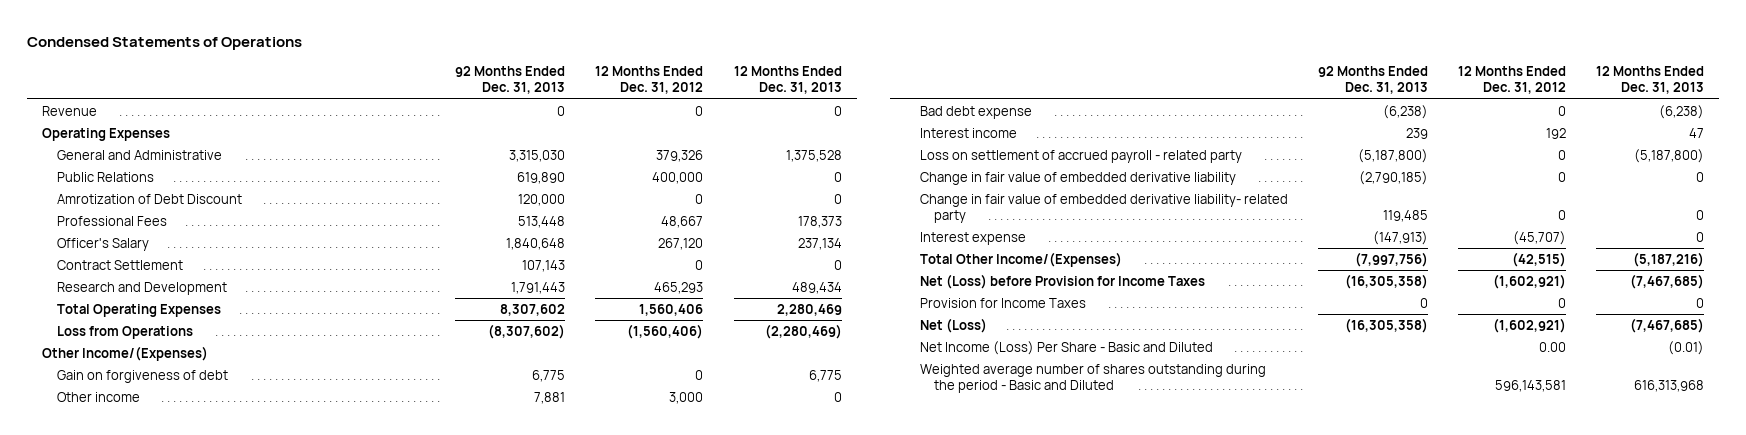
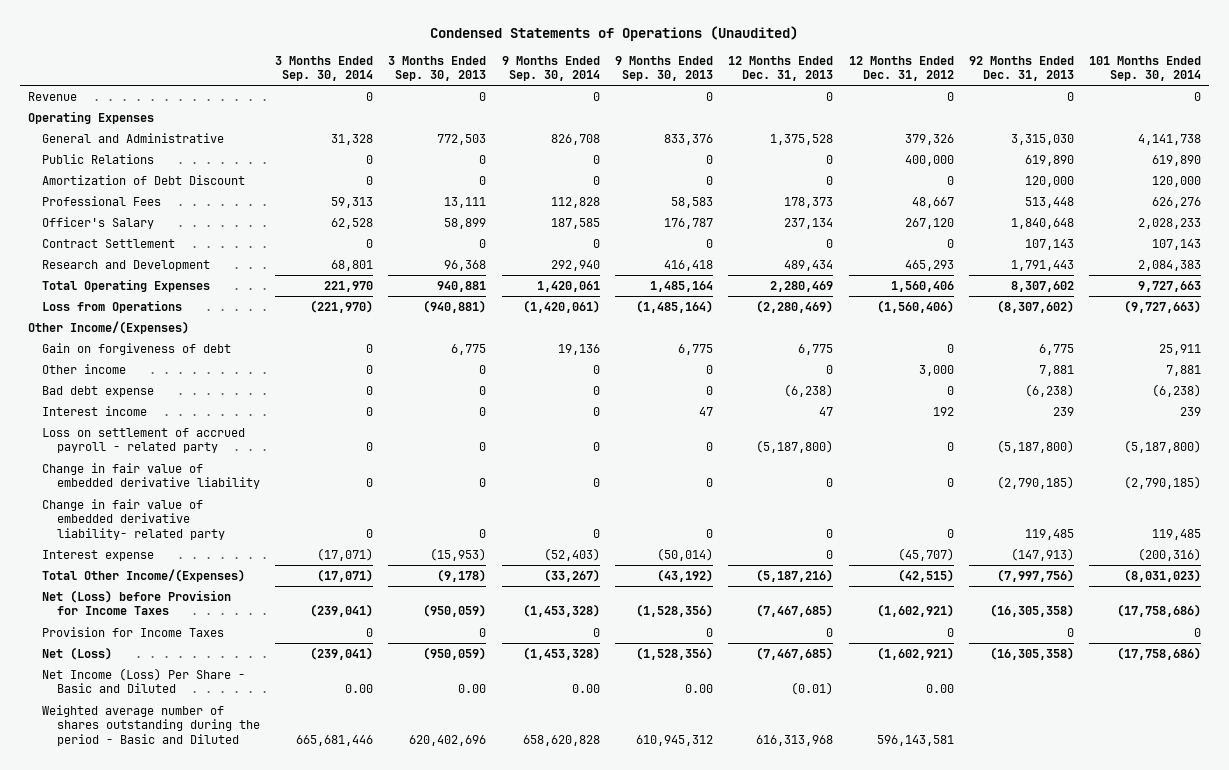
[26,37,302,51] Condensed Statements of Operations -> [430,26,799,42] Condensed Statements of Operations (Unaudited)
none -> [275,55,374,81] 3 Months Ended Sep. 30, 2014
none -> [388,55,487,81] 3 Months Ended Sep. 30, 2013
none -> [501,55,600,81] 9 Months Ended Sep. 30, 2014
none -> [615,55,714,81] 9 Months Ended Sep. 30, 2013
none -> [1089,55,1202,81] 101 Months Ended Sep. 30, 2014
[56,193,242,204] Amrotization of Debt Discount -> [42,174,246,185] Amortization of Debt Discount

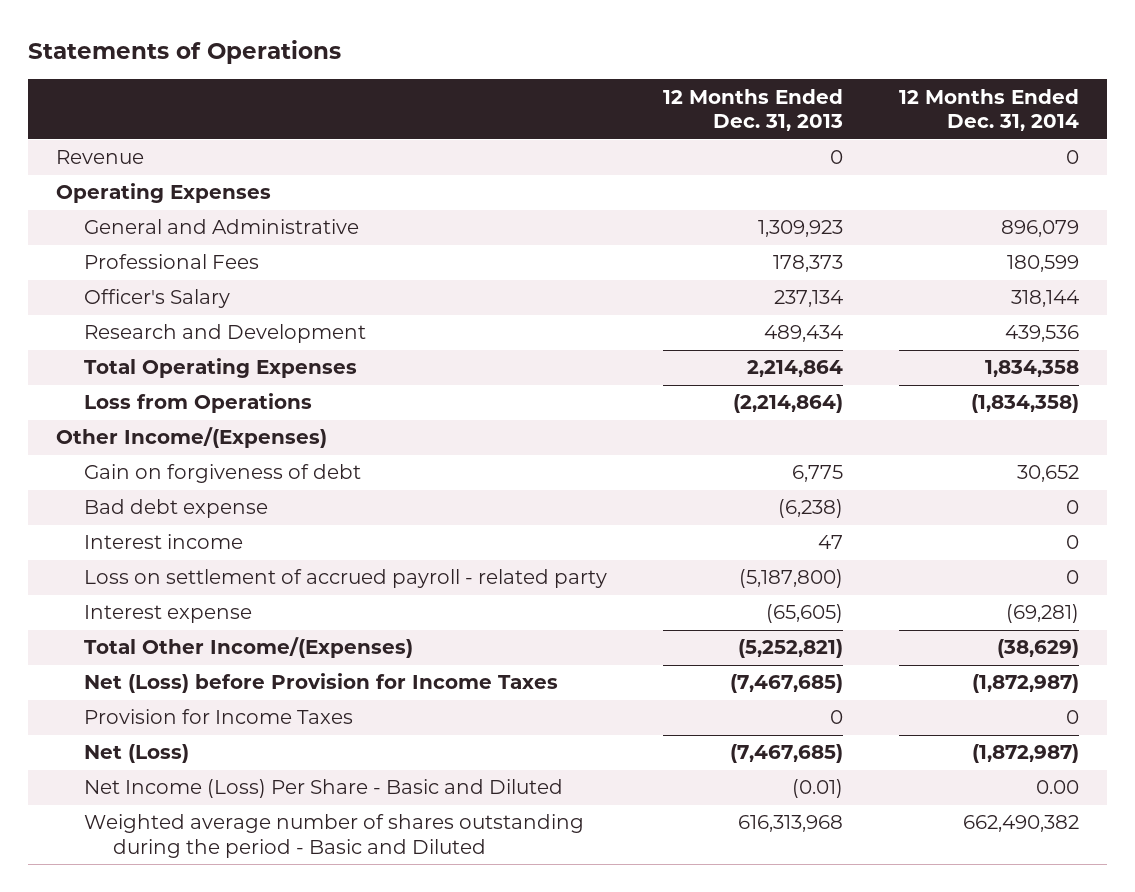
[430,26,799,42] Condensed Statements of Operations (Unaudited) -> [28,40,342,65] Statements of Operations
[275,55,374,81] 3 Months Ended Sep. 30, 2014 -> none
[388,55,487,81] 3 Months Ended Sep. 30, 2013 -> none
[501,55,600,81] 9 Months Ended Sep. 30, 2014 -> none
[615,55,714,81] 9 Months Ended Sep. 30, 2013 -> none
[848,55,954,81] 12 Months Ended Dec. 31, 2012 -> none
[968,55,1074,81] 92 Months Ended Dec. 31, 2013 -> none
[1089,55,1202,81] 101 Months Ended Sep. 30, 2014 -> none
none -> [898,88,1079,132] 12 Months Ended Dec. 31, 2014
[42,153,155,164] Public Relations -> none
[42,174,246,185] Amortization of Debt Discount -> none
[770,133,834,145] 1,375,528 -> [758,220,844,238] 1,309,923
[42,238,176,248] Contract Settlement -> none
[770,280,834,292] 2,280,469 -> [747,360,844,378] 2,214,864
[756,299,834,313] (2,280,469) -> [733,394,844,414] (2,214,864)
[42,363,127,374] Other income -> none
[42,462,260,490] Change in fair value of embedded derivative liability -> none
[42,498,225,540] Change in fair value of embedded derivative liability- related party -> none
[826,549,834,559] 0 -> [766,604,844,624] (65,605)
[756,568,834,582] (5,187,216) -> [738,639,844,659] (5,252,821)

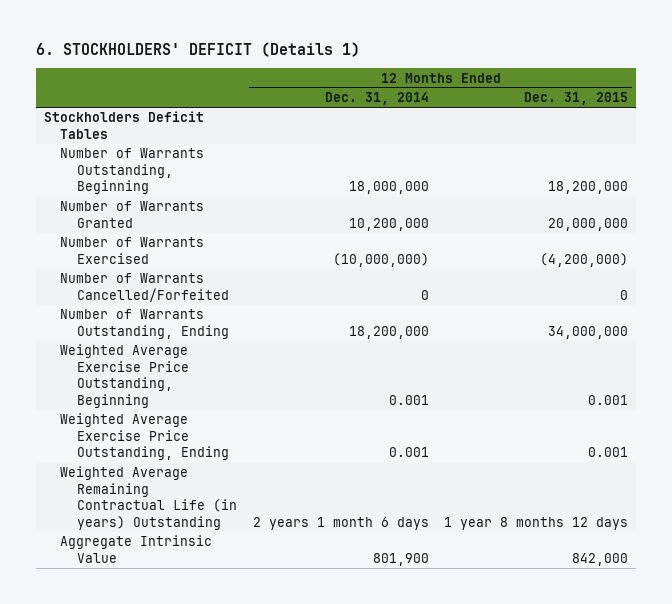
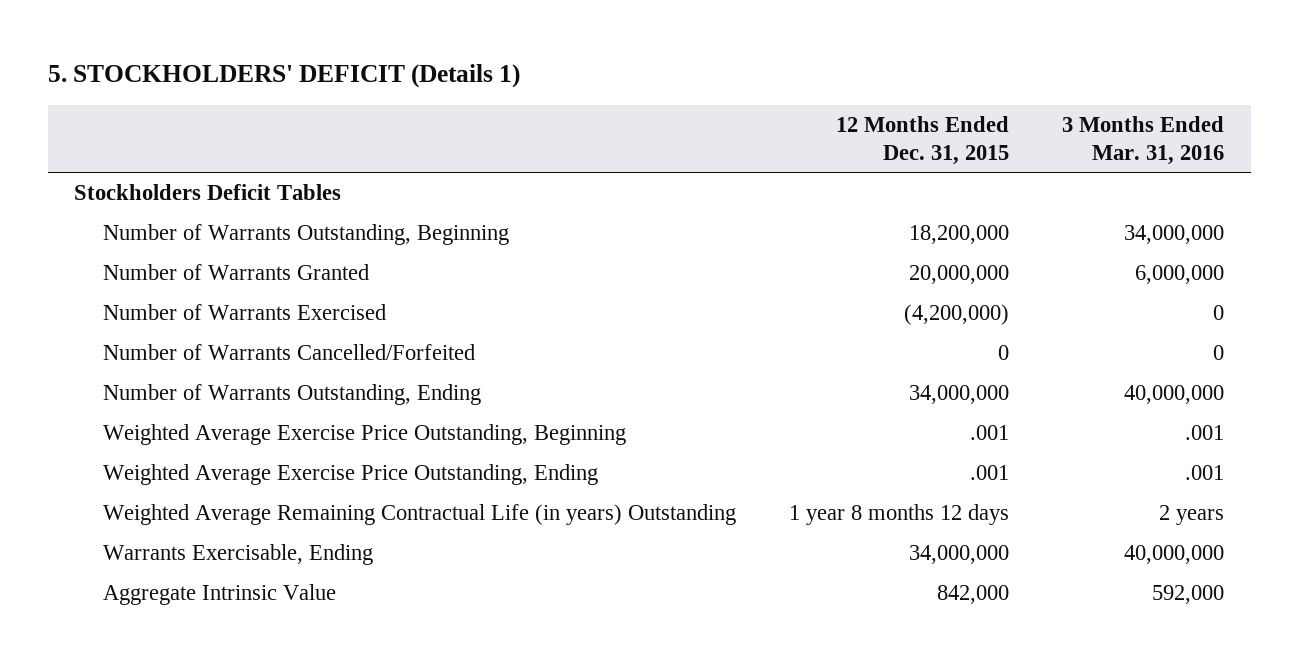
[35,42,360,58] 6. STOCKHOLDERS' DEFICIT (Details 1) -> [47,64,520,89] 5. STOCKHOLDERS' DEFICIT (Details 1)
[324,92,429,106] Dec. 31, 2014 -> none
none -> [1062,115,1225,165] 3 Months Ended Mar. 31, 2016
[588,394,629,405] 0.001 -> [970,425,1010,441] .001
[588,447,629,458] 0.001 -> [970,465,1010,481] .001
none -> [102,544,373,566] Warrants Exercisable, Ending

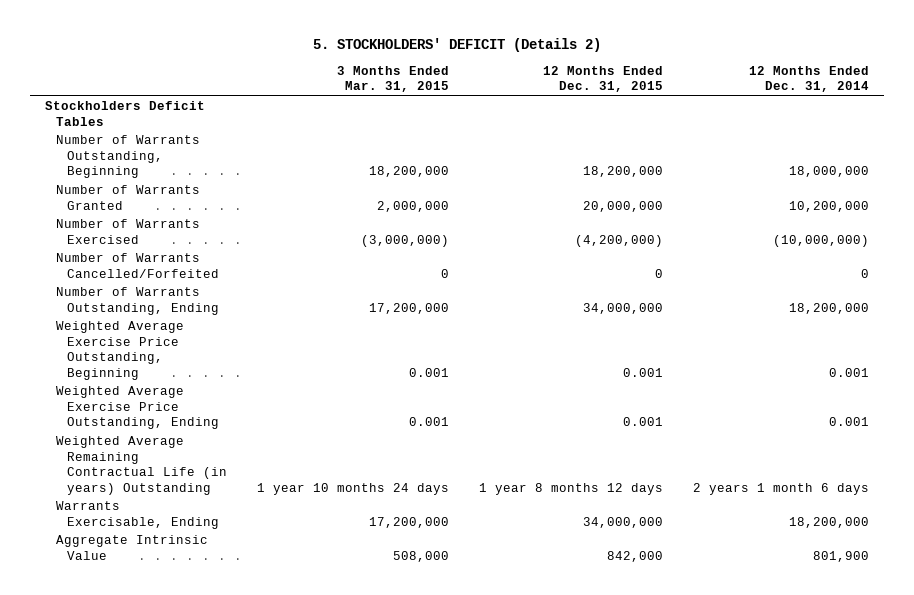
[47,64,520,89] 5. STOCKHOLDERS' DEFICIT (Details 1) -> [312,37,601,52] 5. STOCKHOLDERS' DEFICIT (Details 2)
[1062,115,1225,165] 3 Months Ended Mar. 31, 2016 -> none
none -> [337,65,450,93] 3 Months Ended Mar. 31, 2015
none -> [749,65,870,93] 12 Months Ended Dec. 31, 2014
[970,425,1010,441] .001 -> [623,367,664,377] 0.001
[970,465,1010,481] .001 -> [623,417,664,427] 0.001

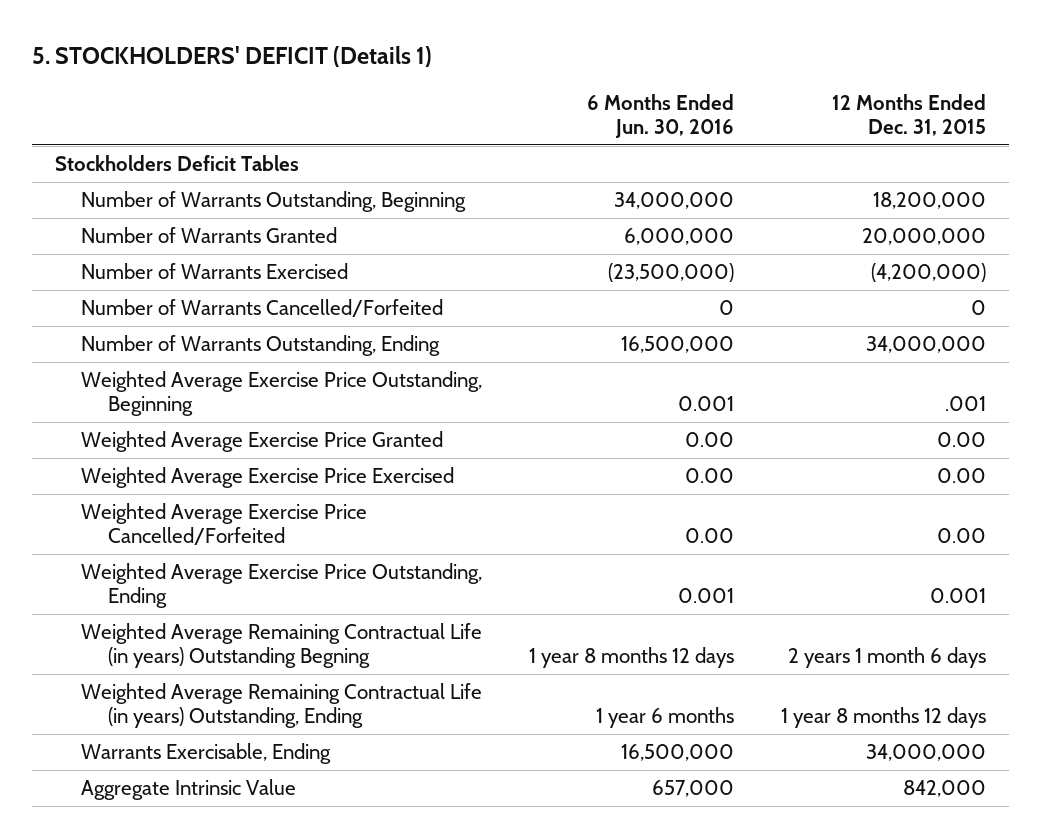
[312,37,601,52] 5. STOCKHOLDERS' DEFICIT (Details 2) -> [31,45,432,67] 5. STOCKHOLDERS' DEFICIT (Details 1)
[337,65,450,93] 3 Months Ended Mar. 31, 2015 -> none
[749,65,870,93] 12 Months Ended Dec. 31, 2014 -> none
none -> [587,93,735,138] 6 Months Ended Jun. 30, 2016
[623,367,664,377] 0.001 -> [945,396,987,412] .001
none -> [81,431,444,453] Weighted Average Exercise Price Granted
none -> [81,467,455,489] Weighted Average Exercise Price Exercised
none -> [81,503,368,546] Weighted Average Exercise Price Cancelled/Forfeited
[55,436,228,495] Weighted Average Remaining Contractual Life (in years) Outstanding -> [81,623,483,669] Weighted Average Remaining Contractual Life (in years) Outstanding Begning
[479,482,664,495] 1 year 8 months 12 days -> [788,647,987,669] 2 years 1 month 6 days
none -> [81,683,483,729] Weighted Average Remaining Contractual Life (in years) Outstanding, Ending

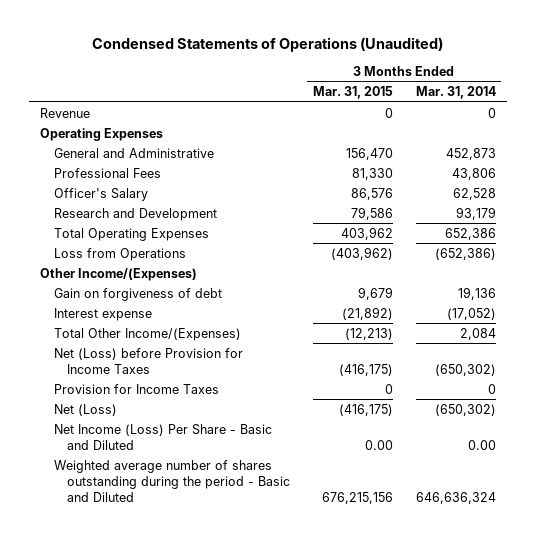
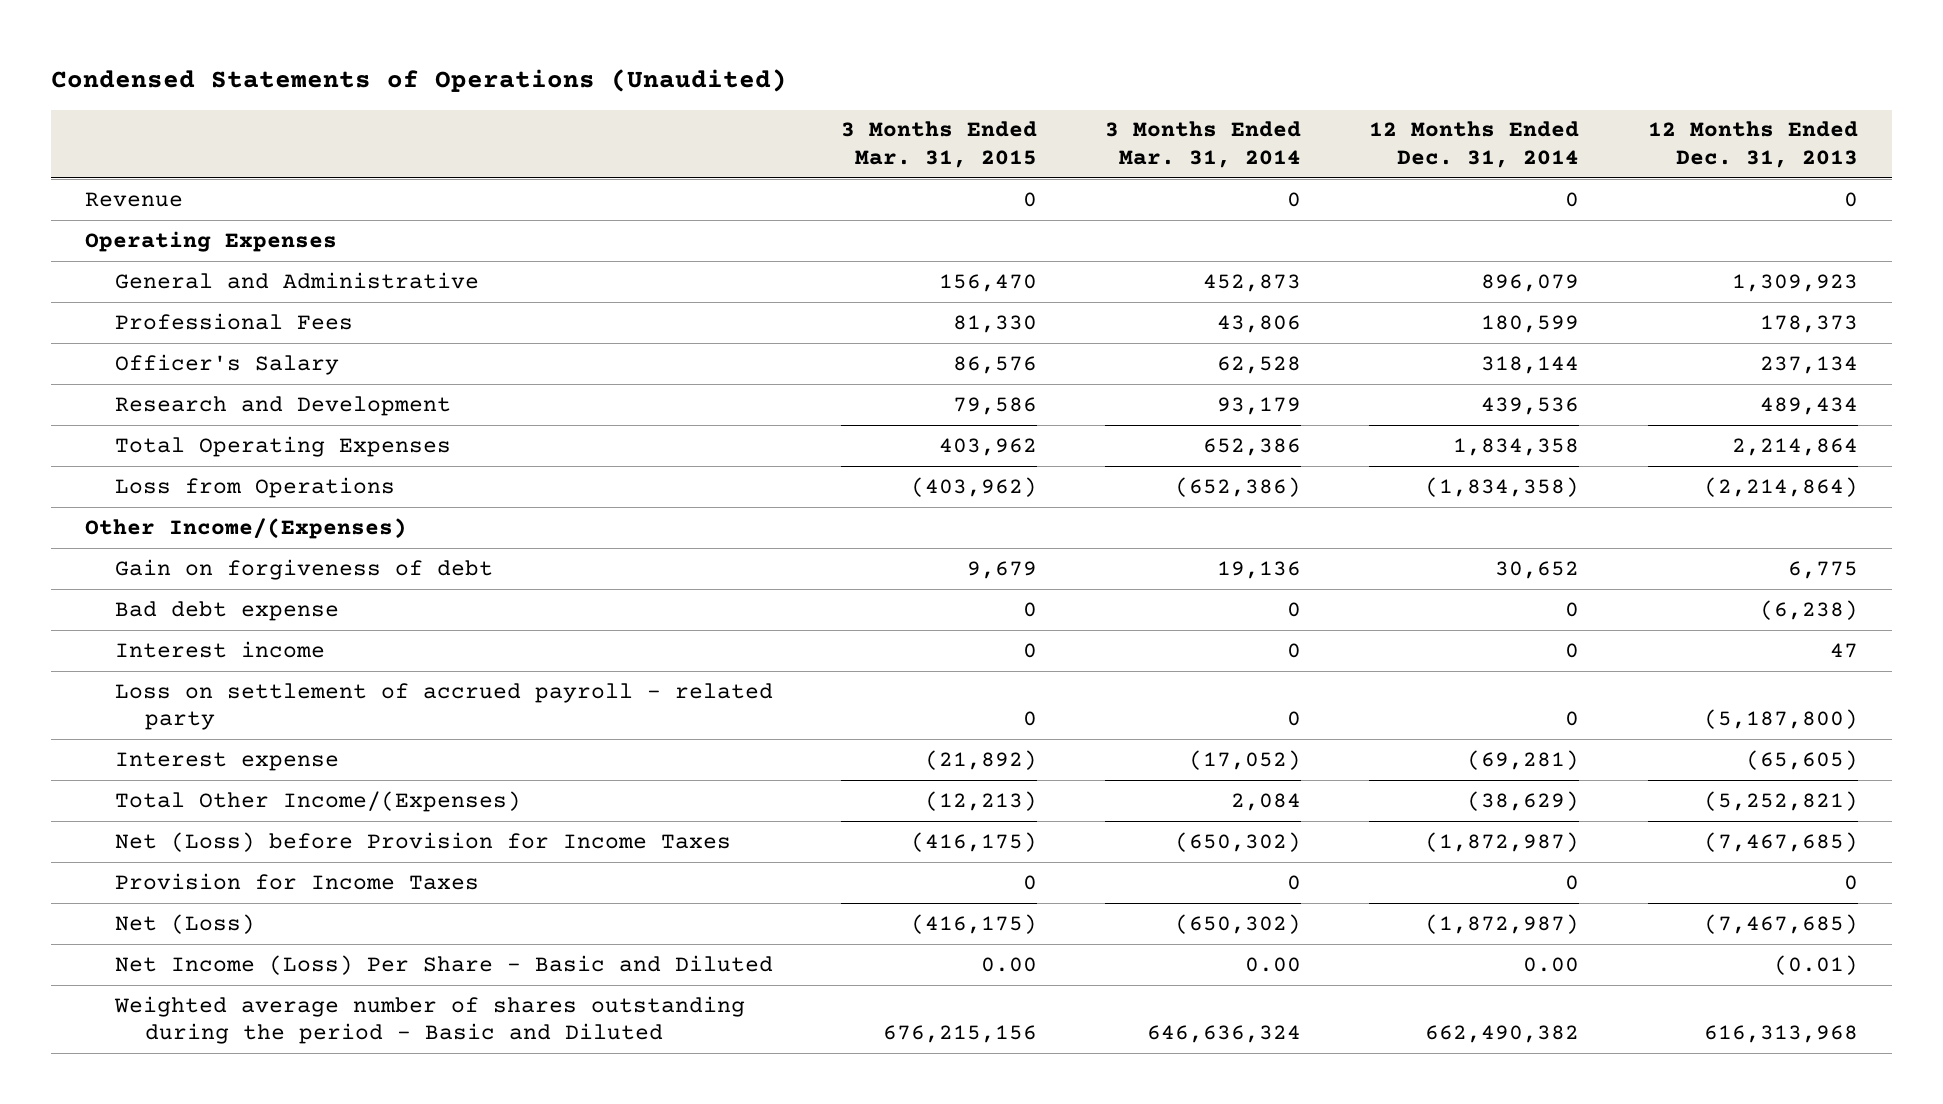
none -> [1369,121,1580,168] 12 Months Ended Dec. 31, 2014
none -> [1647,121,1858,168] 12 Months Ended Dec. 31, 2013
none -> [115,600,340,621] Bad debt expense
none -> [115,640,326,658] Interest income
none -> [115,682,774,731] Loss on settlement of accrued payroll - related party

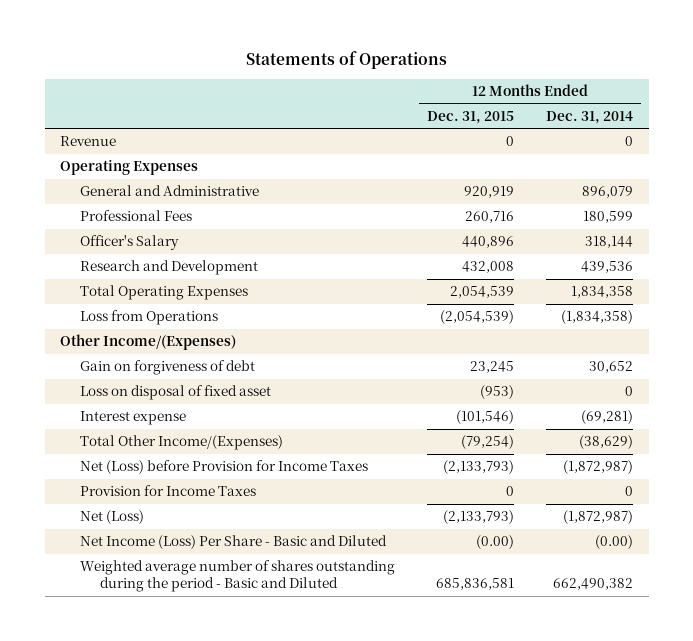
[51,68,788,92] Condensed Statements of Operations (Unaudited) -> [245,51,447,70] Statements of Operations
[841,121,1038,168] 3 Months Ended Mar. 31, 2015 -> none
[1105,121,1302,168] 3 Months Ended Mar. 31, 2014 -> none
[1647,121,1858,168] 12 Months Ended Dec. 31, 2013 -> none
none -> [427,110,515,124] Dec. 31, 2015
[115,600,340,621] Bad debt expense -> none
[115,640,326,658] Interest income -> none
[115,682,774,731] Loss on settlement of accrued payroll - related party -> none
none -> [80,385,272,401] Loss on disposal of fixed asset
[1523,956,1580,972] 0.00 -> [594,535,633,550] (0.00)

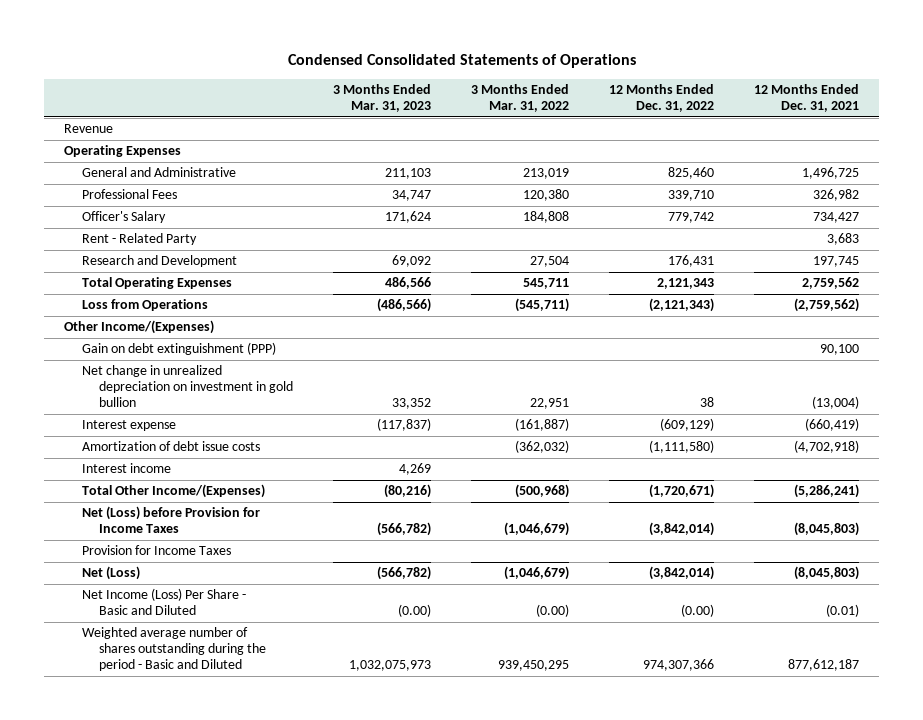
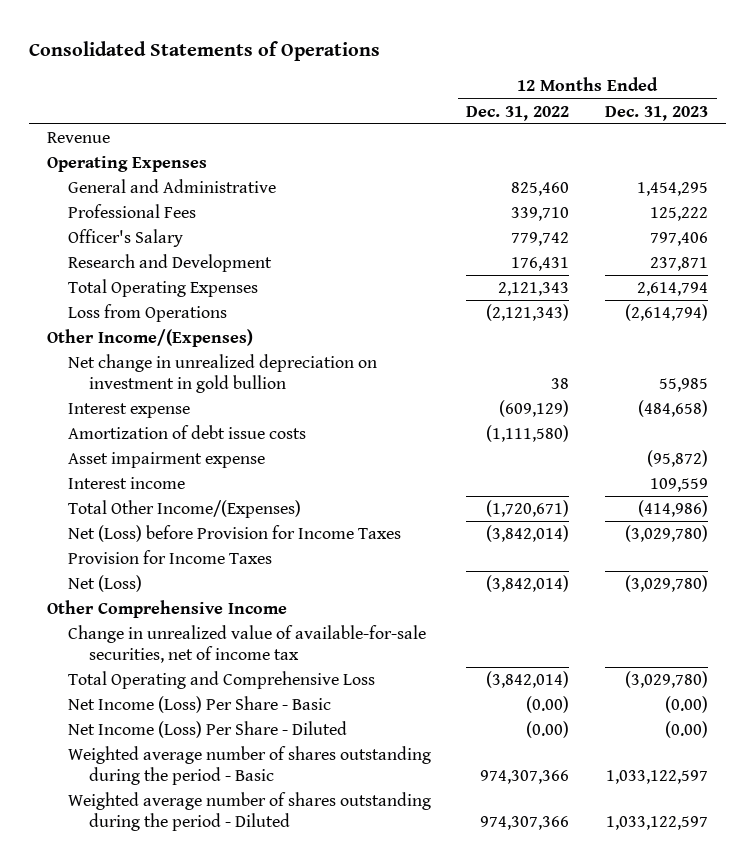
[287,54,636,69] Condensed Consolidated Statements of Operations -> [29,41,381,62] Consolidated Statements of Operations
[332,84,431,113] 3 Months Ended Mar. 31, 2023 -> none
[470,84,569,113] 3 Months Ended Mar. 31, 2022 -> none
[753,84,859,113] 12 Months Ended Dec. 31, 2021 -> none
none -> [604,105,708,121] Dec. 31, 2023
[81,233,197,246] Rent - Related Party -> none
[81,342,276,356] Gain on debt extinguishment (PPP) -> none
none -> [67,451,265,468] Asset impairment expense
none -> [46,599,287,618] Other Comprehensive Income
none -> [67,624,426,663] Change in unrealized value of available-for-sale securities, net of income tax
none -> [67,670,375,689] Total Operating and Comprehensive Loss
[81,588,246,616] Net Income (Loss) Per Share - Basic and Diluted -> [67,695,331,713] Net Income (Loss) Per Share - Basic
none -> [67,720,347,738] Net Income (Loss) Per Share - Diluted
[81,627,266,672] Weighted average number of shares outstanding during the period - Basic and Diluted -> [67,745,431,785] Weighted average number of shares outstanding during the period - Basic
none -> [67,791,431,831] Weighted average number of shares outstanding during the period - Diluted

